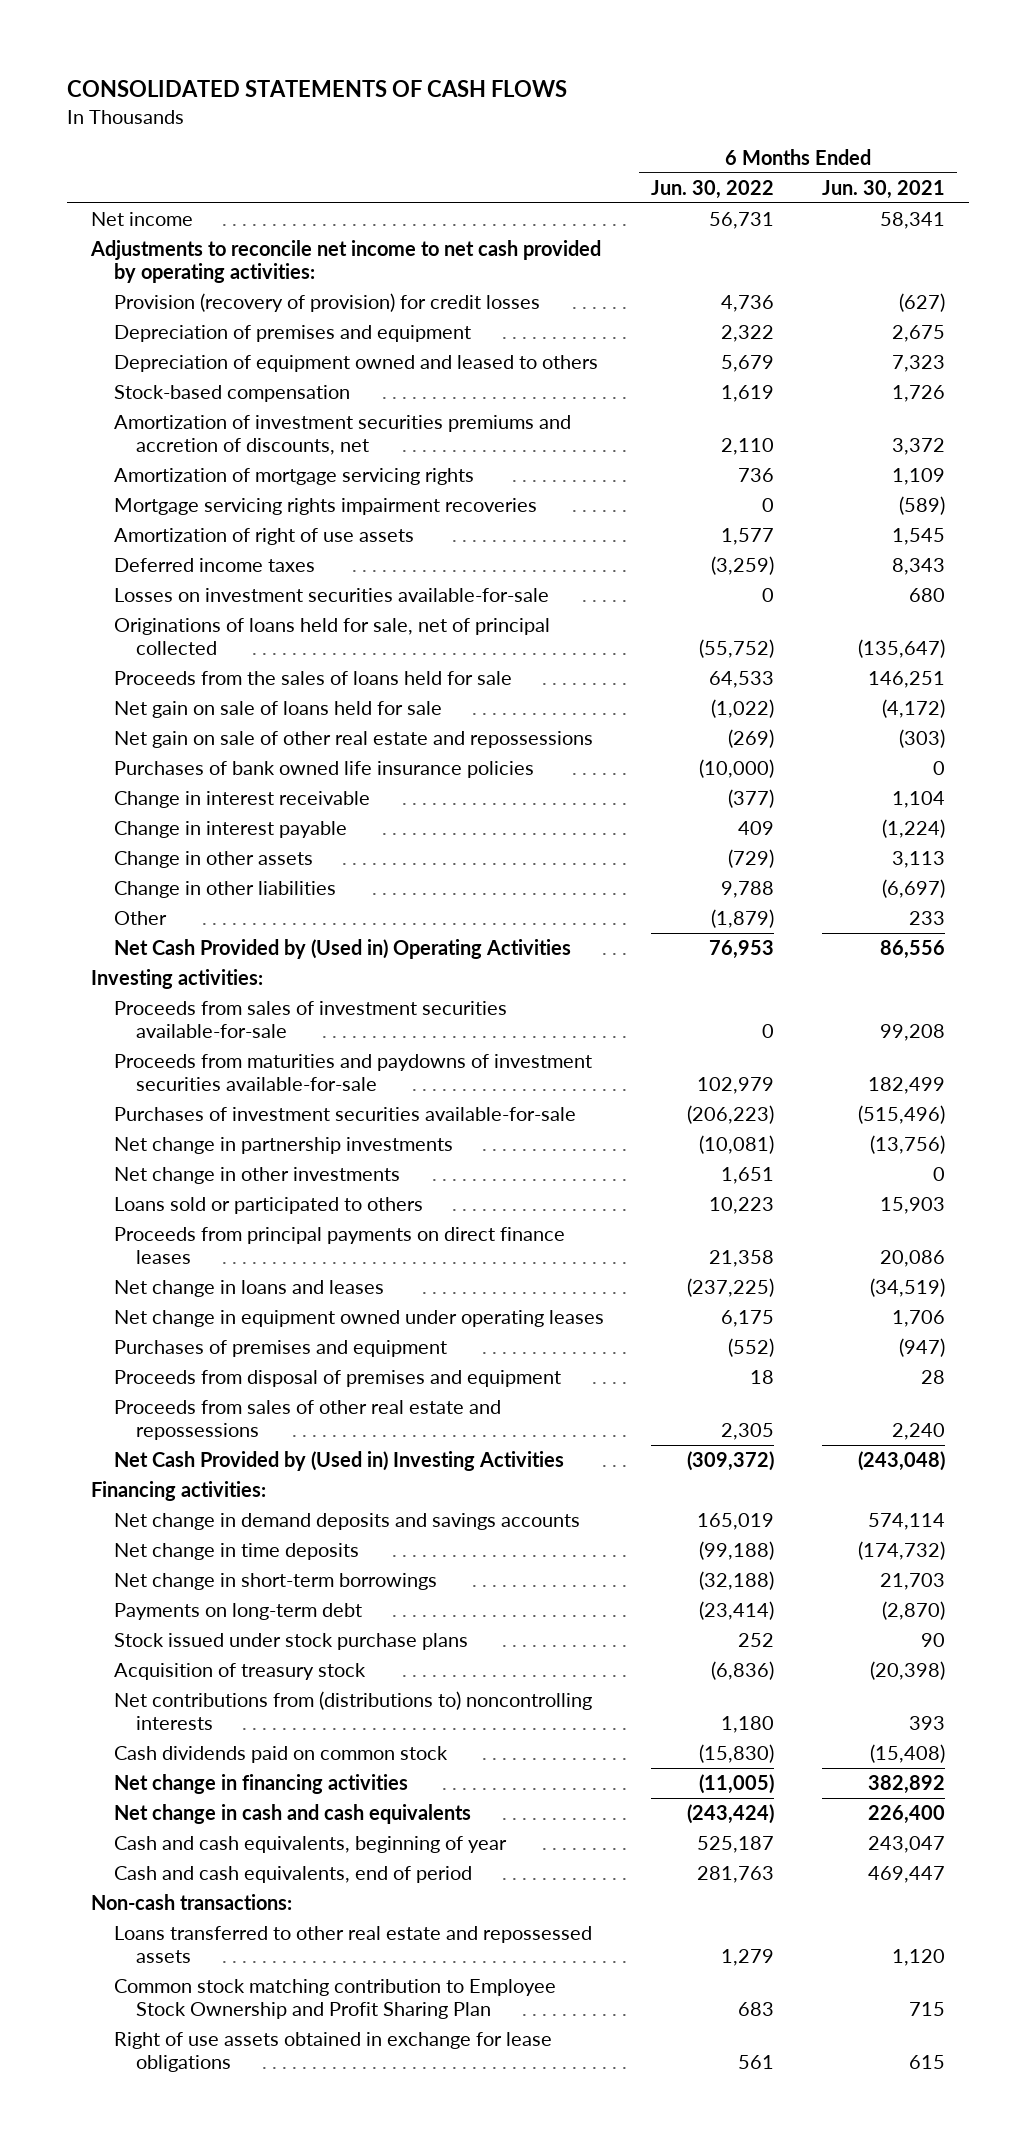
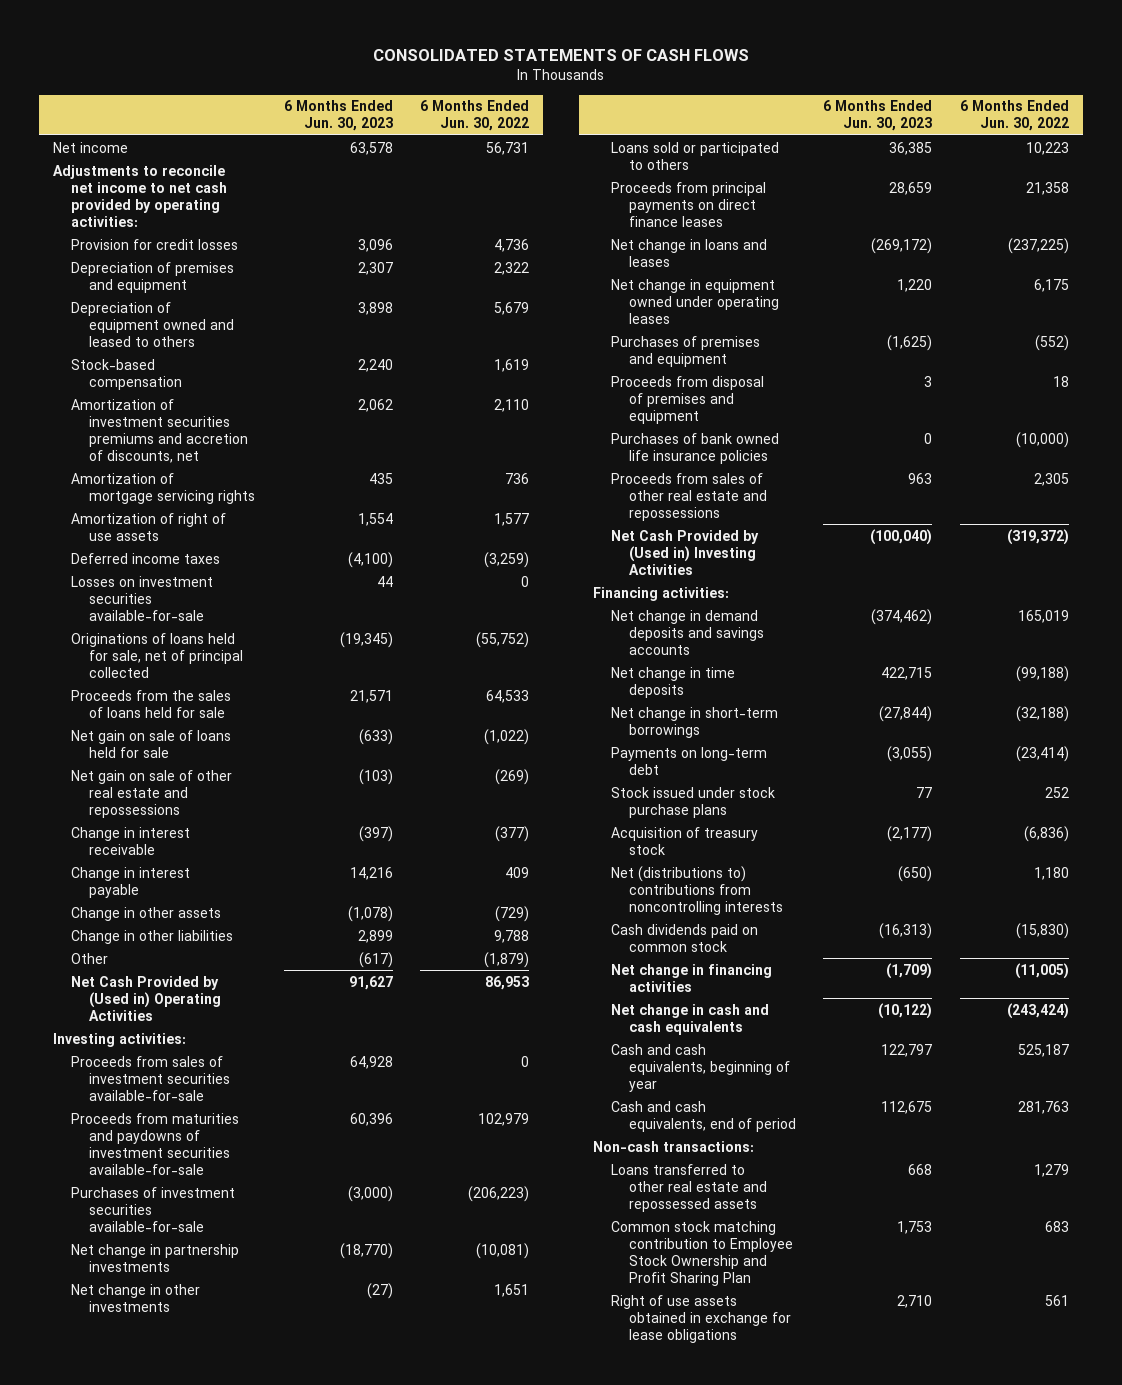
[821,179,945,199] Jun. 30, 2021 -> none
none -> [283,100,393,132] 6 Months Ended Jun. 30, 2023
[113,292,540,312] Provision (recovery of provision) for credit losses -> [70,238,238,250] Provision for credit losses
[113,497,537,515] Mortgage servicing rights impairment recoveries -> none
[709,939,775,959] 76,953 -> [485,975,530,990] 86,953
[113,760,534,778] Purchases of bank owned life insurance policies -> [610,432,779,464] Purchases of bank owned life insurance policies
[687,1450,775,1471] (309,372) -> [1007,528,1070,545] (319,372)
[113,1690,592,1730] Net contributions from (distributions to) noncontrolling interests -> [610,865,783,915] Net (distributions to) contributions from noncontrolling interests

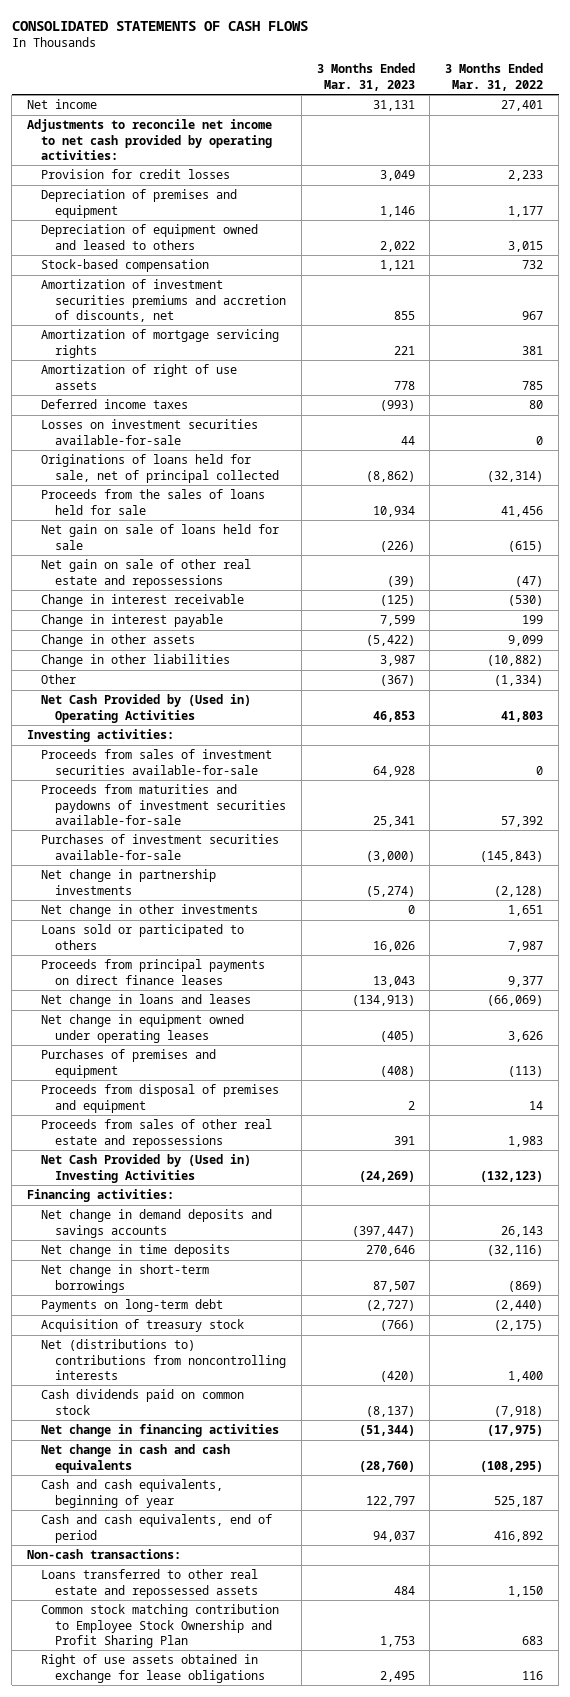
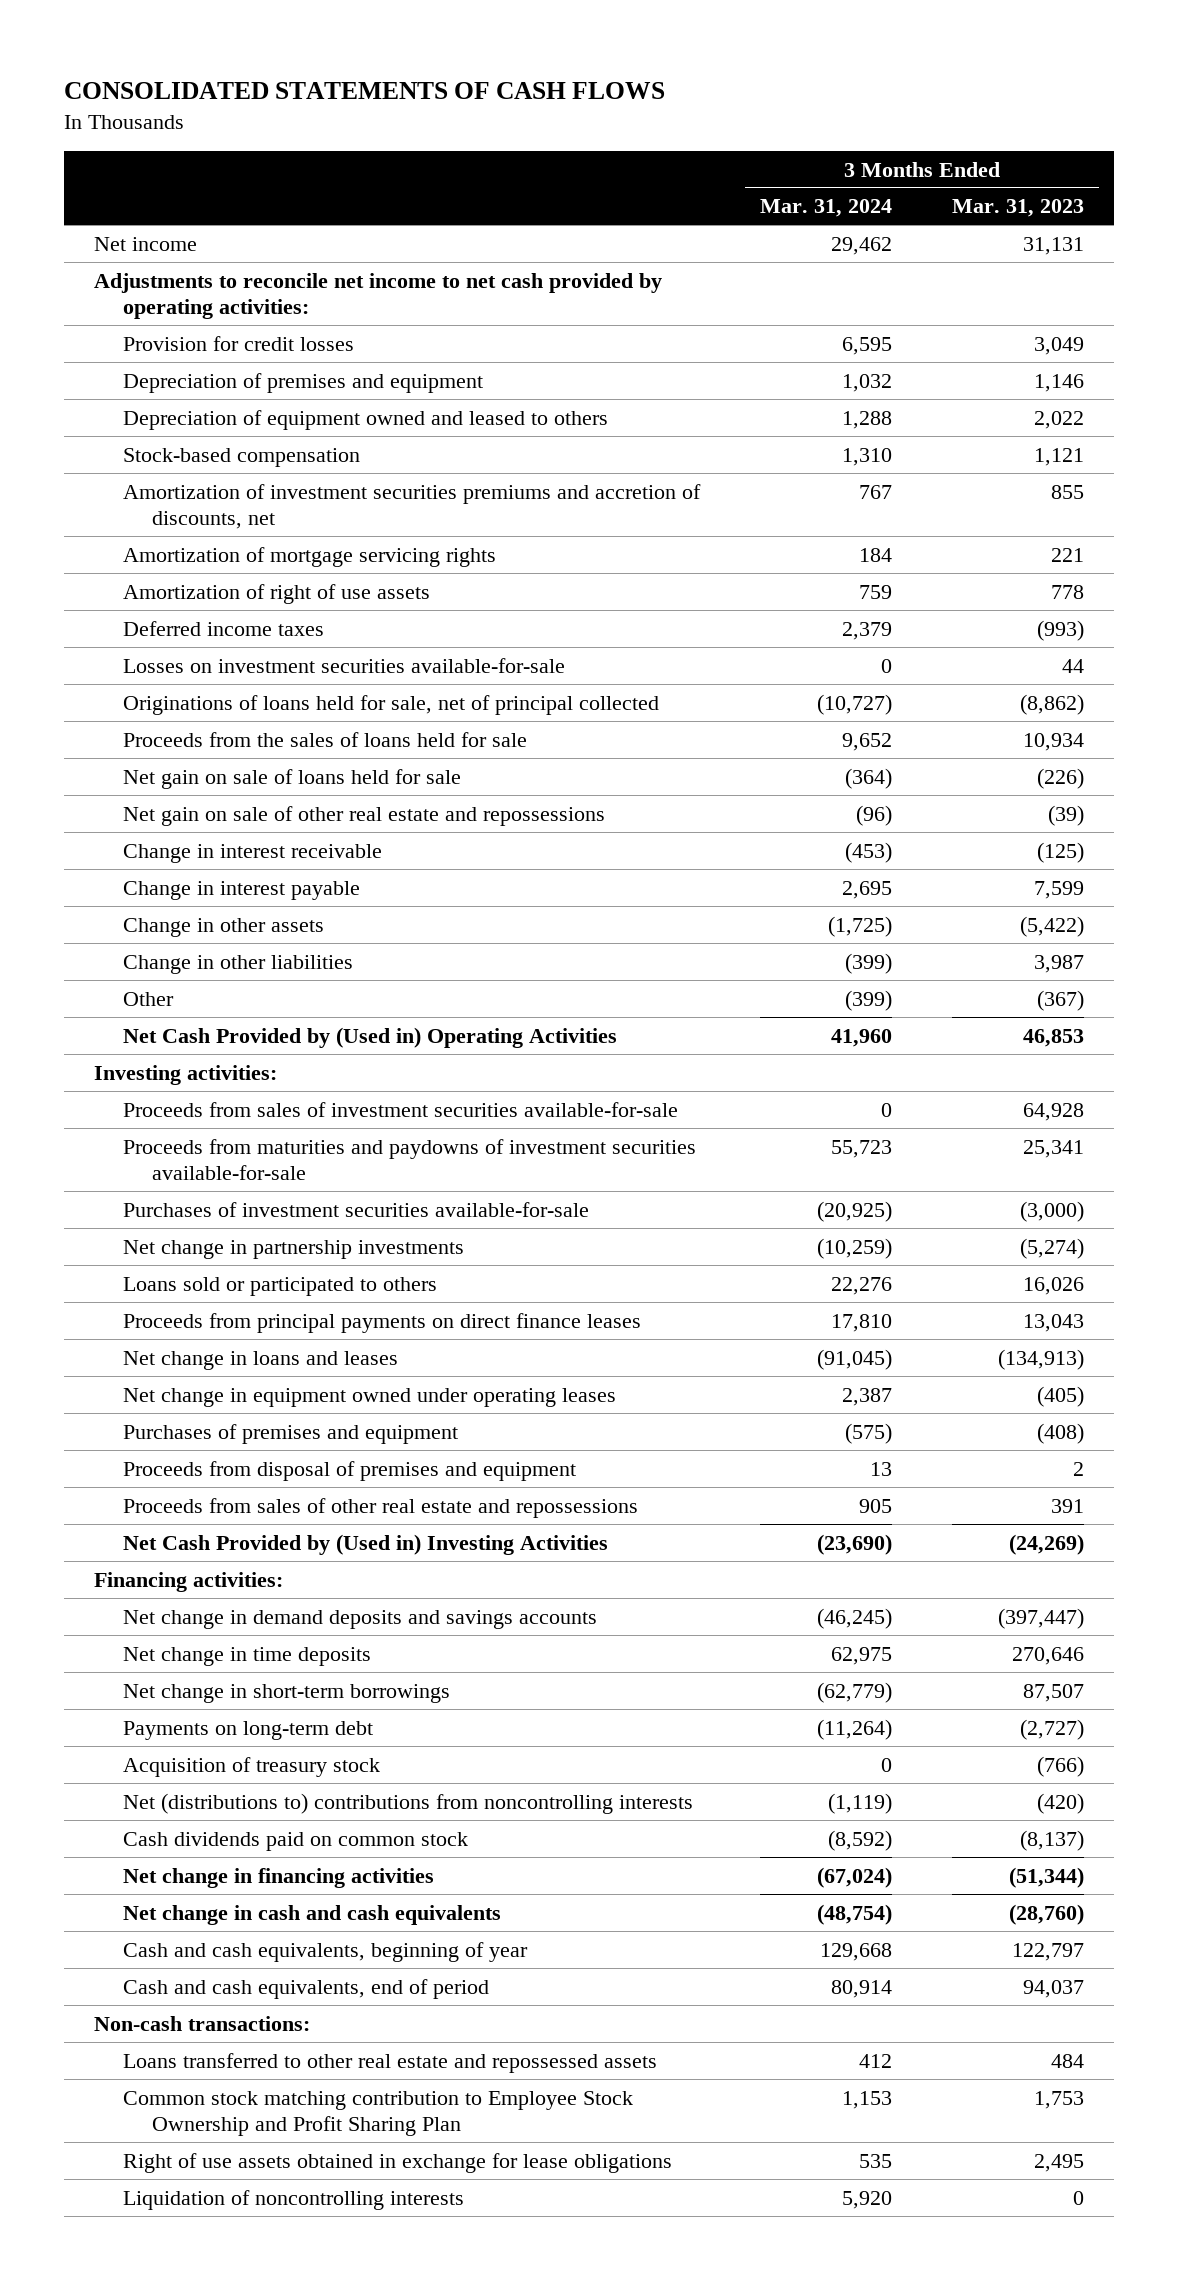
[445,63,544,91] 3 Months Ended Mar. 31, 2022 -> none
none -> [760,199,893,218] Mar. 31, 2024
[41,904,259,918] Net change in other investments -> none
none -> [123,2189,465,2210] Liquidation of noncontrolling interests

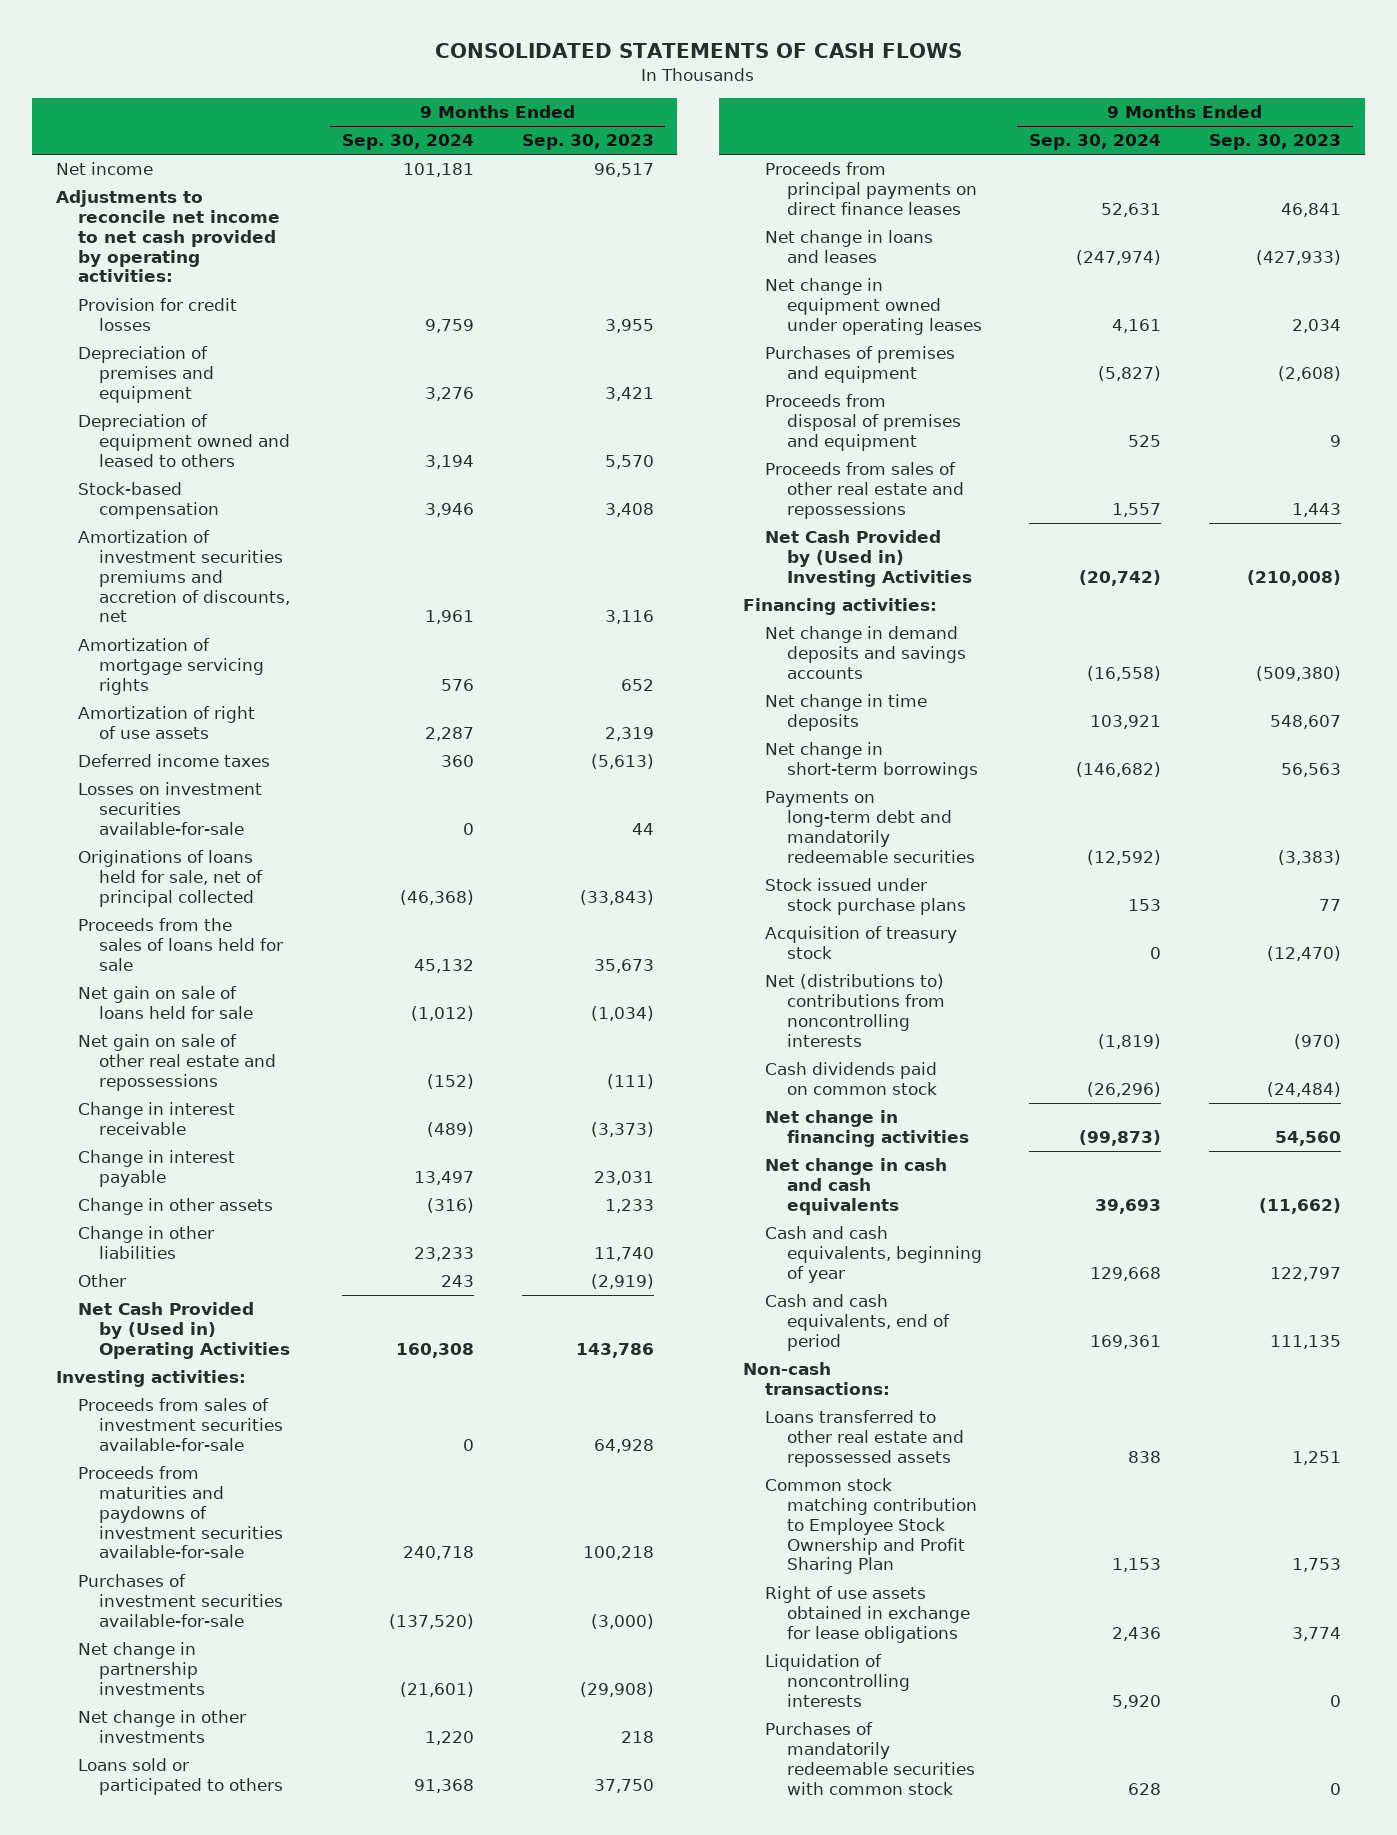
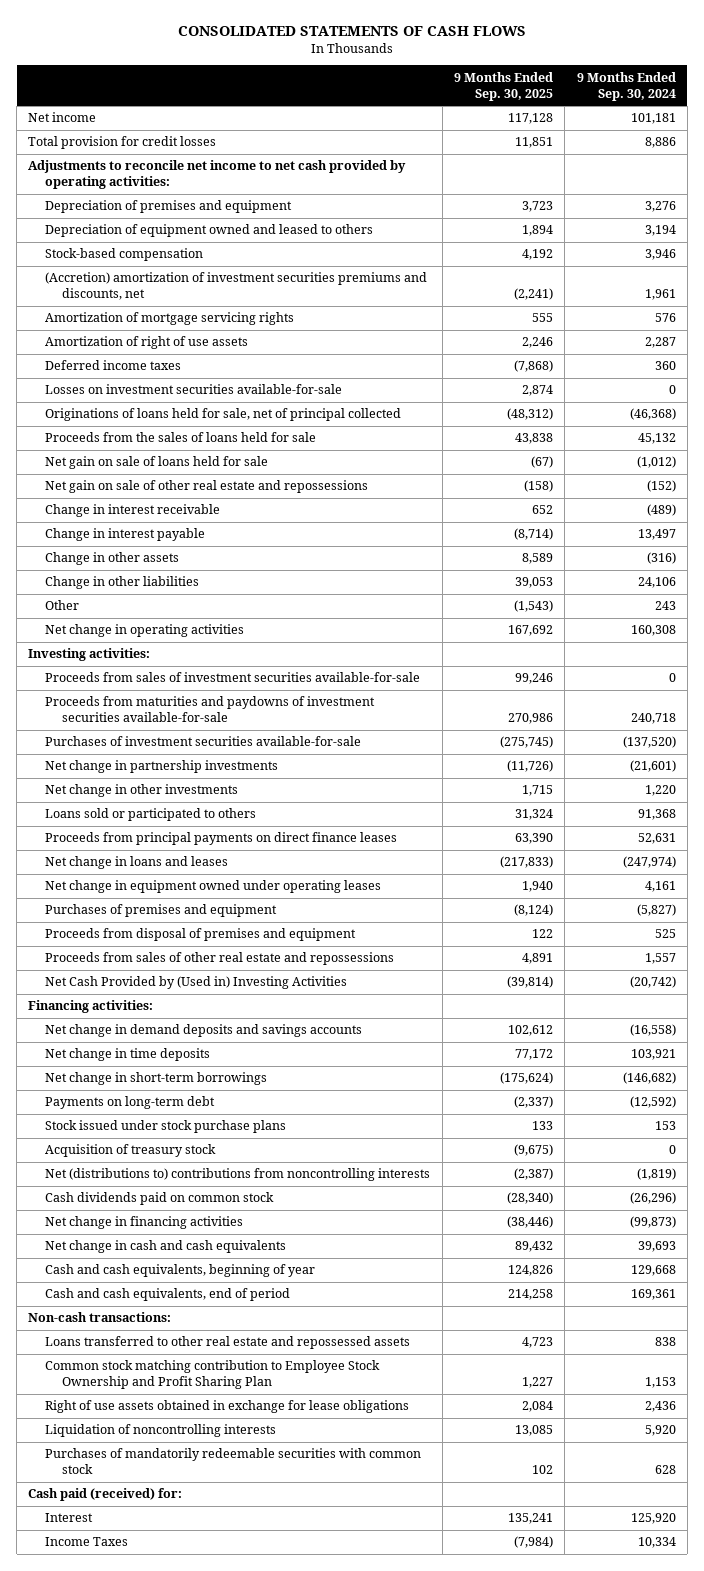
[521,134,654,151] Sep. 30, 2023 -> none
none -> [454,71,554,101] 9 Months Ended Sep. 30, 2025
none -> [28,136,217,150] Total provision for credit losses
[77,298,237,332] Provision for credit losses -> none
[77,530,291,623] Amortization of investment securities premiums and accretion of discounts, net -> [45,272,428,301] (Accretion) amortization of investment securities premiums and discounts, net
[413,1247,474,1262] 23,233 -> [637,577,676,589] 24,106
[77,1302,291,1359] Net Cash Provided by (Used in) Operating Activities -> [45,624,245,638] Net change in operating activities
[764,791,975,863] Payments on long-term debt and mandatorily redeemable securities -> [45,1096,216,1110] Payments on long-term debt
none -> [28,1488,183,1502] Cash paid (received) for:
none -> [45,1513,94,1523] Interest
none -> [45,1537,129,1547] Income Taxes

